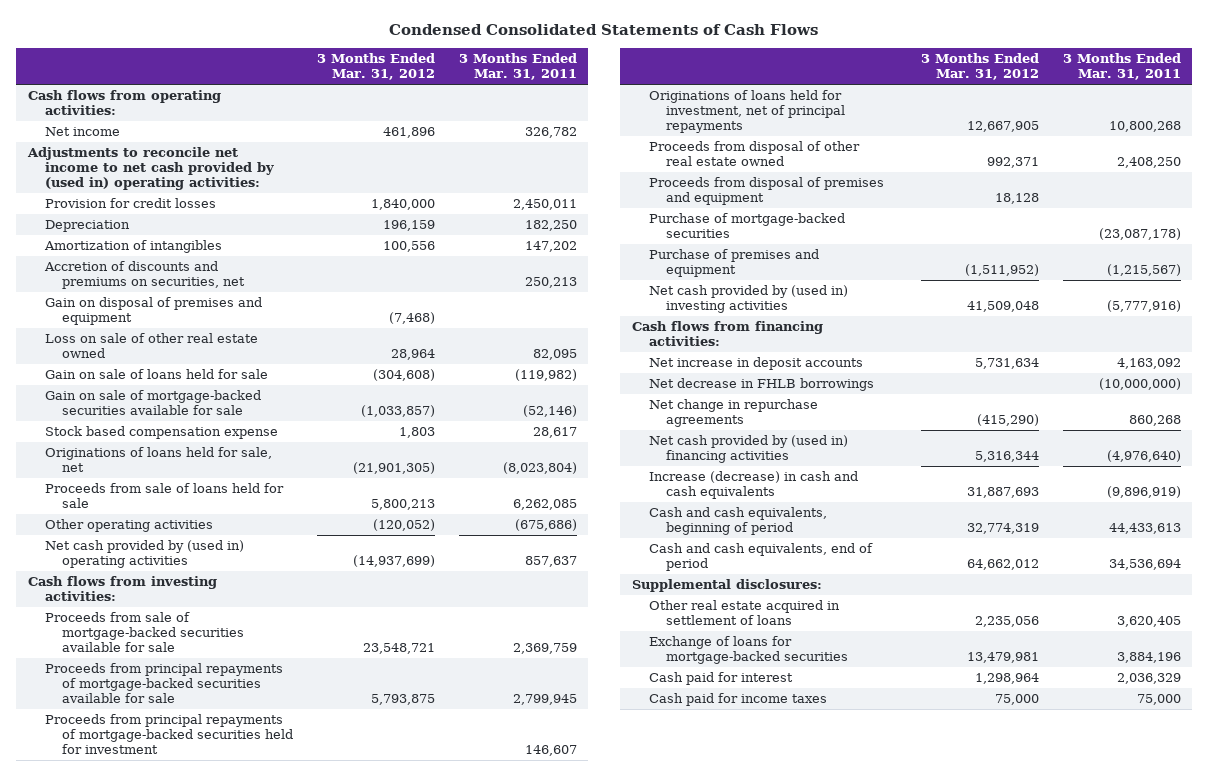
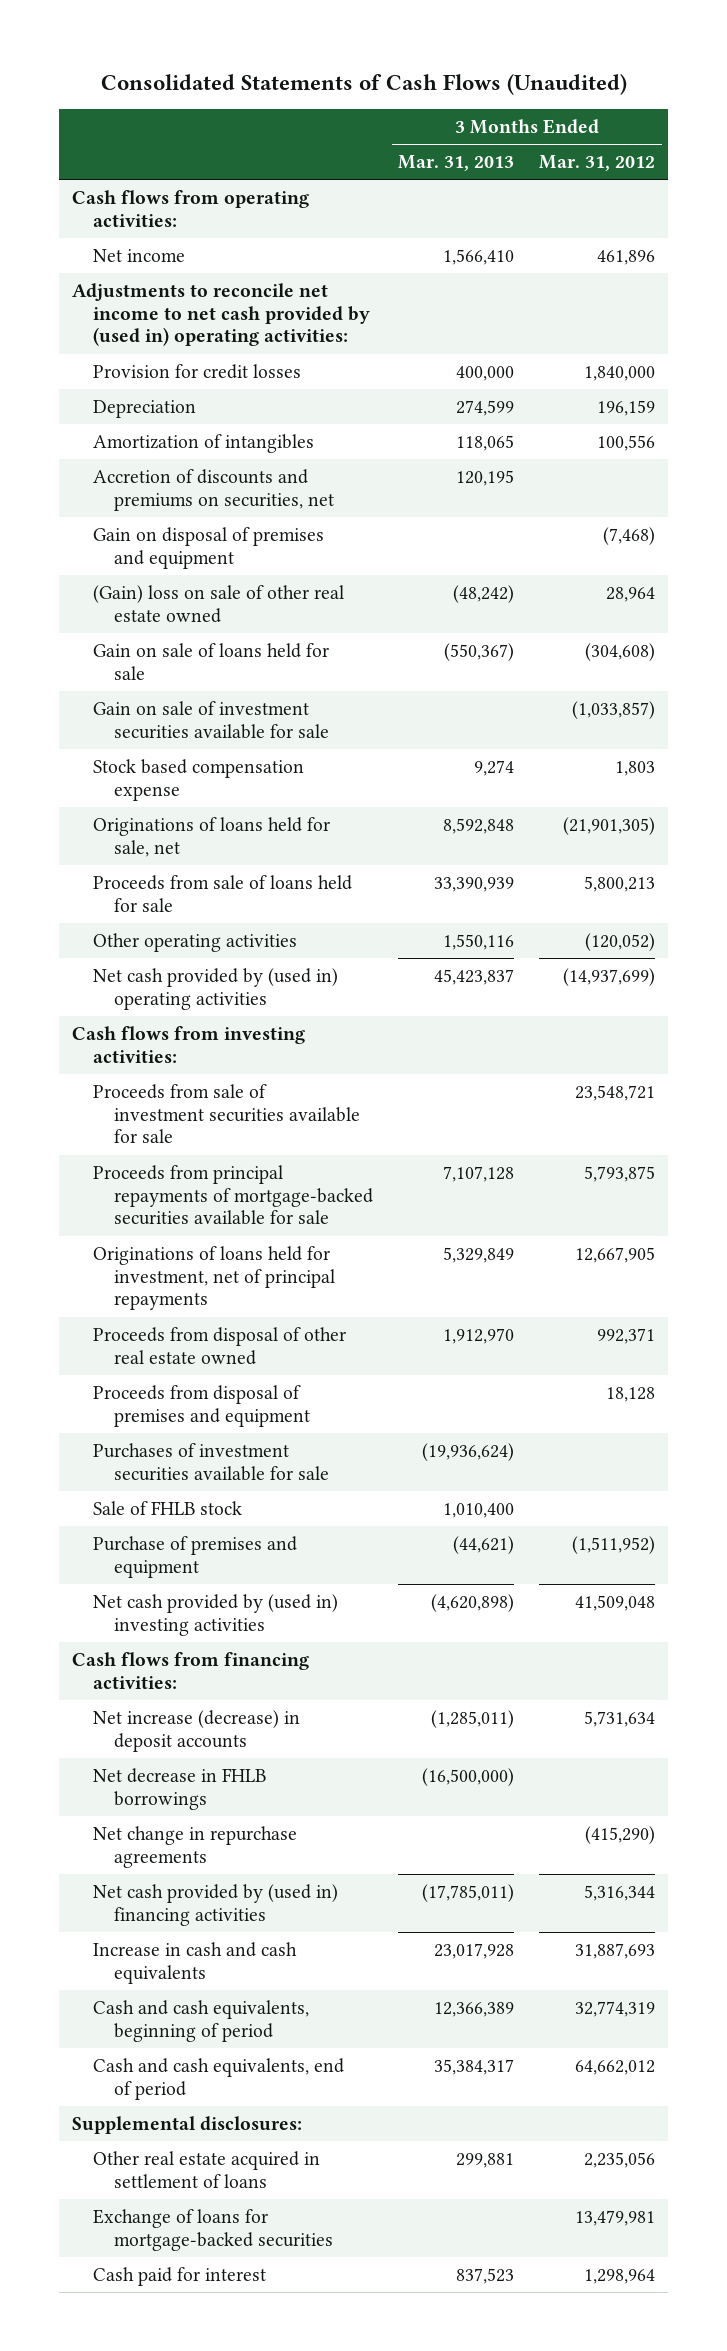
[389,24,819,36] Condensed Consolidated Statements of Cash Flows -> [100,73,627,95] Consolidated Statements of Cash Flows (Unaudited)
[458,53,577,81] 3 Months Ended Mar. 31, 2011 -> none
none -> [398,155,515,172] Mar. 31, 2013
[44,333,258,359] Loss on sale of other real estate owned -> [92,584,344,623] (Gain) loss on sale of other real estate owned
[44,390,261,416] Gain on sale of mortgage-backed securities available for sale -> [92,700,329,739] Gain on sale of investment securities available for sale
[44,612,245,653] Proceeds from sale of mortgage-backed securities available for sale -> [92,1083,360,1144] Proceeds from sale of investment securities available for sale
[44,714,294,755] Proceeds from principal repayments of mortgage-backed securities held for investment -> none
[649,213,846,239] Purchase of mortgage-backed securities -> none
none -> [92,1442,329,1481] Purchases of investment securities available for sale
none -> [92,1500,242,1515] Sale of FHLB stock
[649,357,864,371] Net increase in deposit accounts -> [92,1709,300,1752] Net increase (decrease) in deposit accounts
[649,471,859,500] Increase (decrease) in cash and cash equivalents -> [92,1941,297,1984] Increase in cash and cash equivalents
[649,693,828,707] Cash paid for income taxes -> none

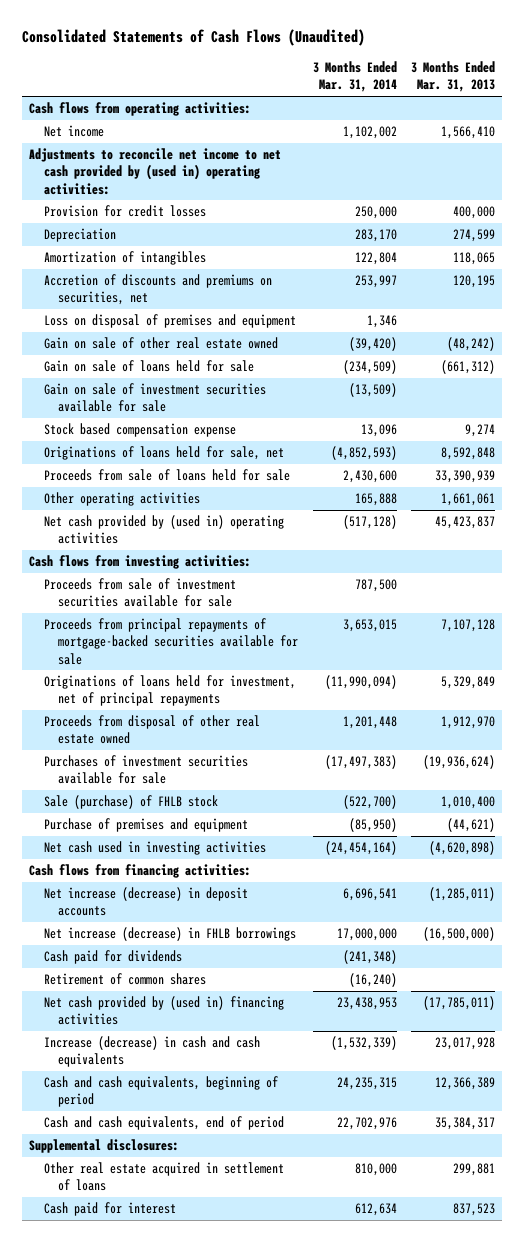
[539,155,656,172] Mar. 31, 2012 -> none
none -> [312,60,397,93] 3 Months Ended Mar. 31, 2014
[92,526,324,569] Gain on disposal of premises and equipment -> [43,314,296,329] Loss on disposal of premises and equipment
[92,584,344,623] (Gain) loss on sale of other real estate owned -> [43,337,278,350] Gain on sale of other real estate owned
[444,642,515,661] (550,367) -> [440,360,495,375] (661,312)
[443,933,515,950] 1,550,116 -> [440,493,495,507] 1,661,061
[92,1384,310,1427] Proceeds from disposal of premises and equipment -> none
[92,1500,242,1515] Sale of FHLB stock -> [43,795,218,810] Sale (purchase) of FHLB stock
[92,1593,338,1636] Net cash provided by (used in) investing activities -> [43,841,266,856] Net cash used in investing activities
[92,1825,297,1868] Net change in repurchase agreements -> none
[92,1767,266,1810] Net decrease in FHLB borrowings -> [43,927,296,942] Net increase (decrease) in FHLB borrowings
none -> [43,950,182,965] Cash paid for dividends
none -> [43,973,206,986] Retirement of common shares
[92,1941,297,1984] Increase in cash and cash equivalents -> [43,1036,260,1068] Increase (decrease) in cash and cash equivalents
[92,2208,333,2251] Exchange of loans for mortgage-backed securities -> none

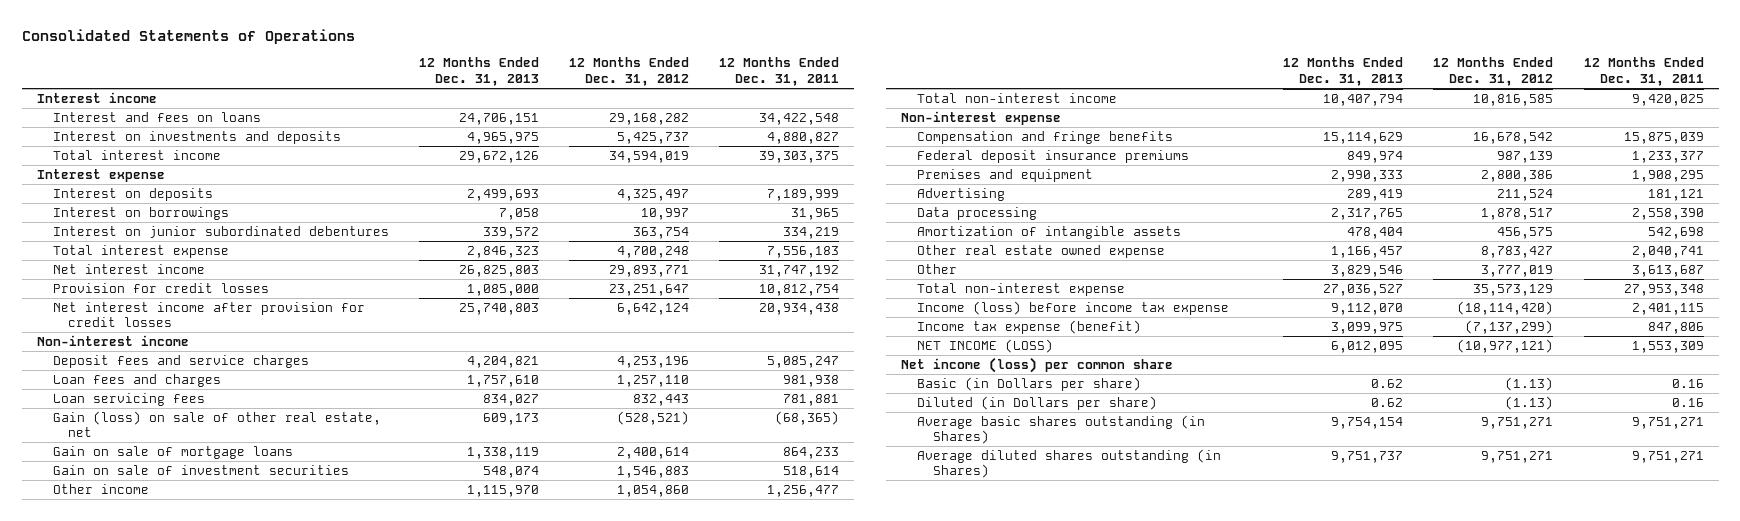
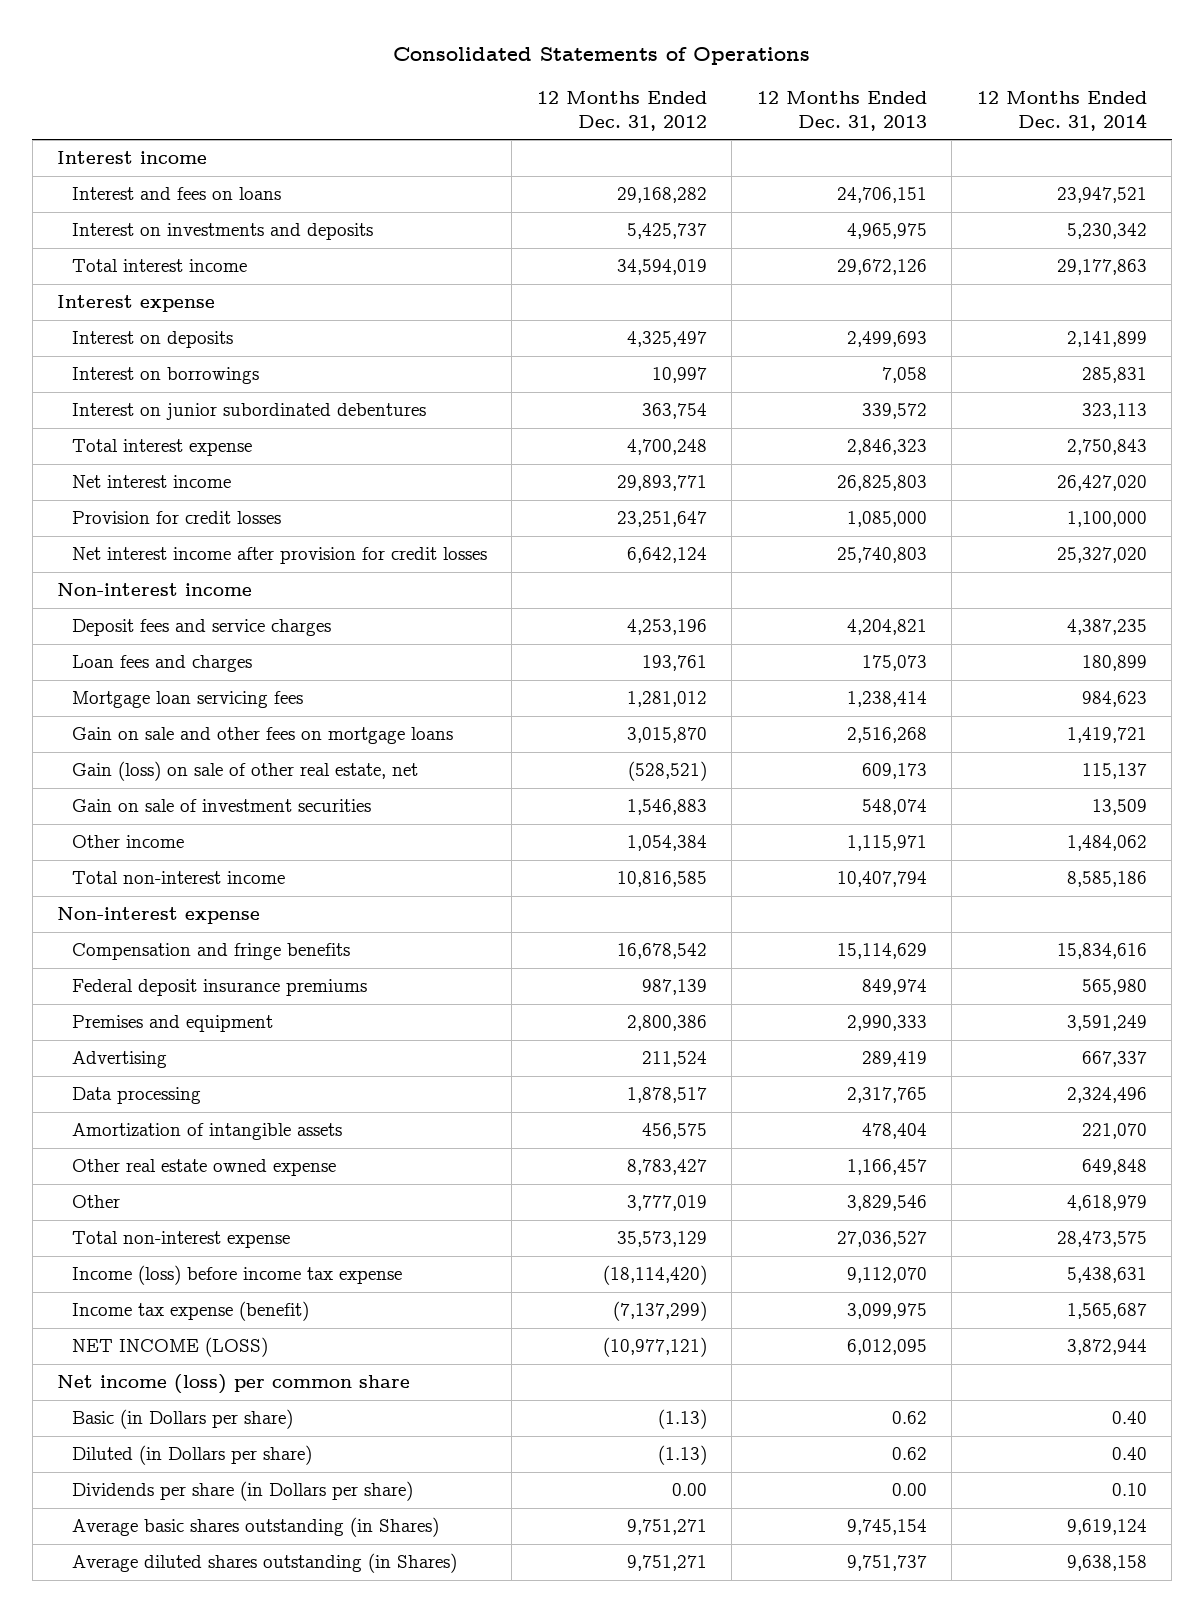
[719,57,840,87] 12 Months Ended Dec. 31, 2011 -> none
none -> [976,90,1147,131] 12 Months Ended Dec. 31, 2014
[466,374,539,387] 1,757,610 -> [861,655,927,672] 175,073
[617,374,690,387] 1,257,110 -> [641,655,707,672] 193,761
[52,392,205,406] Loan servicing fees -> [71,691,303,709] Mortgage loan servicing fees
[482,393,539,406] 834,027 -> [846,691,927,708] 1,238,414
[633,393,690,406] 832,443 -> [626,691,707,708] 1,281,012
none -> [71,727,453,745] Gain on sale and other fees on mortgage loans
[52,445,293,459] Gain on sale of mortgage loans -> none
[466,484,539,497] 1,115,970 -> [846,835,927,852] 1,115,971
[617,484,690,497] 1,054,860 -> [626,835,707,852] 1,054,384
none -> [71,1481,413,1502] Dividends per share (in Dollars per share)
[1331,416,1404,429] 9,754,154 -> [846,1519,927,1536] 9,745,154

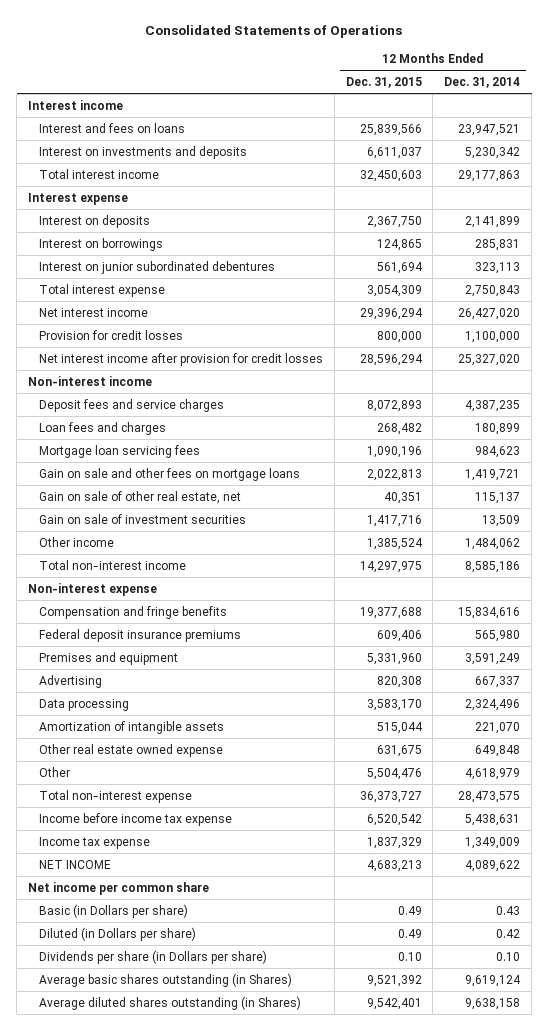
[536,90,707,131] 12 Months Ended Dec. 31, 2012 -> none
[756,90,927,131] 12 Months Ended Dec. 31, 2013 -> none
none -> [345,76,422,88] Dec. 31, 2015
[71,761,418,782] Gain (loss) on sale of other real estate, net -> [38,490,241,504] Gain on sale of other real estate, net
[71,1265,402,1286] Income (loss) before income tax expense -> [38,812,232,826] Income before income tax expense
[71,1301,309,1322] Income tax expense (benefit) -> [38,836,150,849] Income tax expense
[1066,1303,1147,1320] 1,565,687 -> [465,836,521,849] 1,349,009
[71,1337,268,1358] NET INCOME (LOSS) -> [38,859,111,869] NET INCOME
[1066,1339,1147,1356] 3,872,944 -> [465,859,521,872] 4,089,622
[57,1374,411,1395] Net income (loss) per common share -> [28,881,210,895] Net income per common share
[1111,1411,1147,1425] 0.40 -> [496,905,521,915] 0.43
[1111,1447,1147,1461] 0.40 -> [496,928,521,938] 0.42

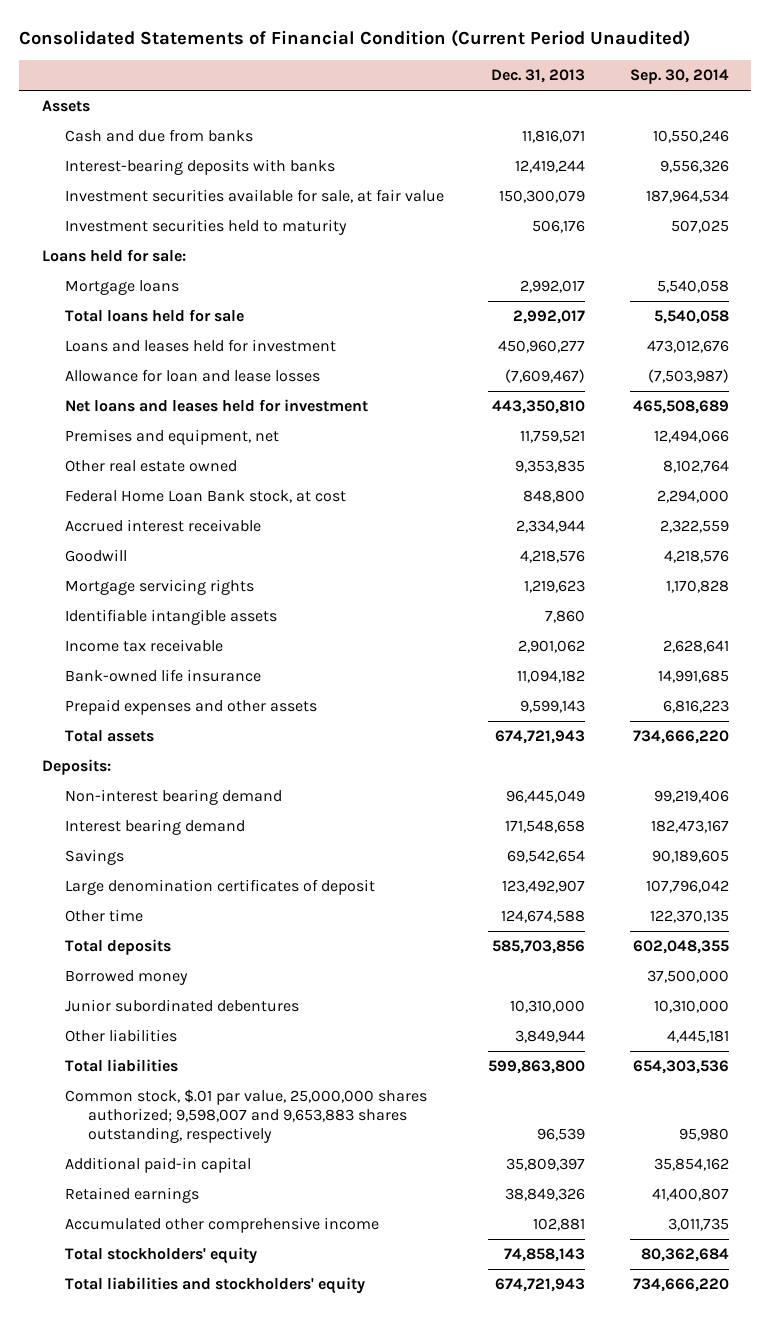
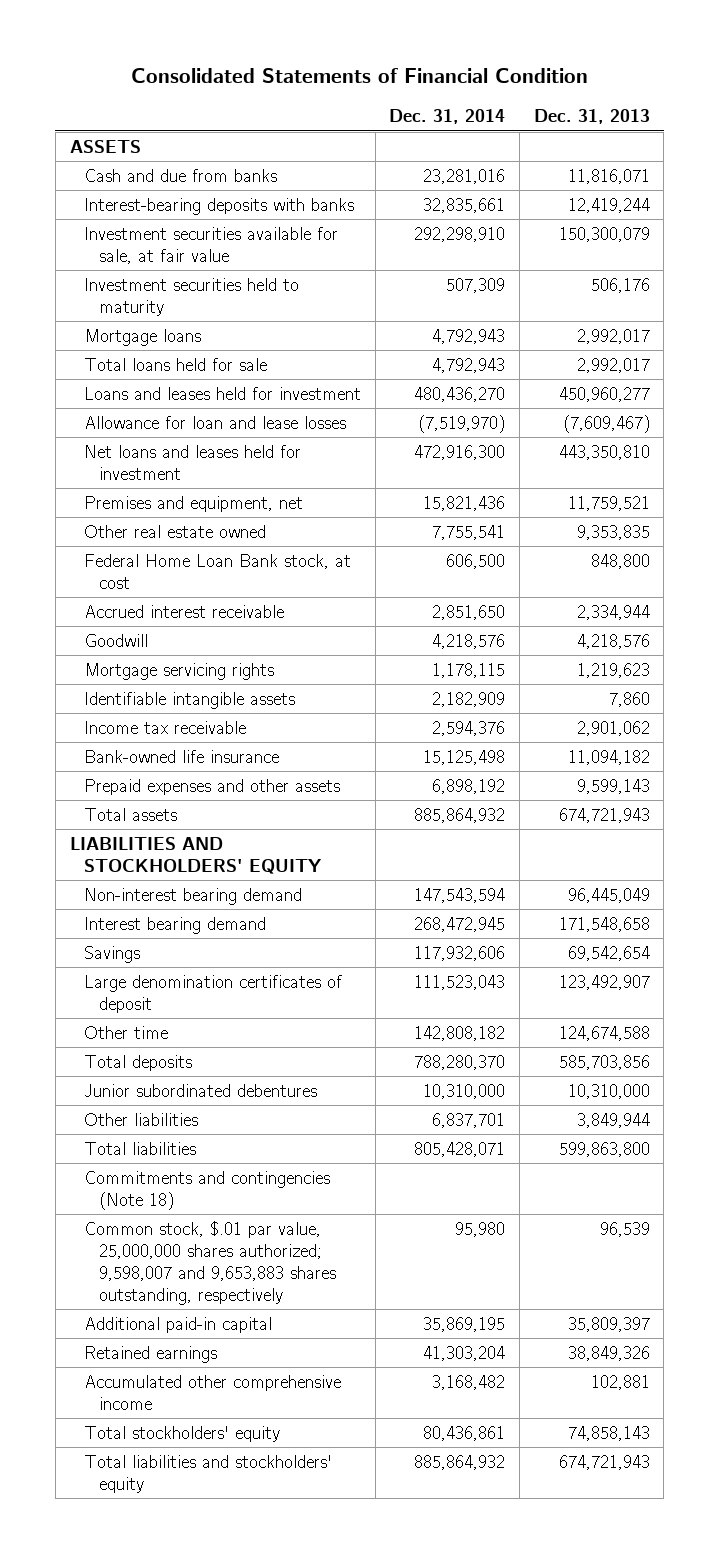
[19,30,691,48] Consolidated Statements of Financial Condition (Current Period Unaudited) -> [130,68,588,84] Consolidated Statements of Financial Condition
[629,69,729,85] Sep. 30, 2014 -> none
none -> [389,109,506,125] Dec. 31, 2014
[41,100,90,113] Assets -> [69,139,141,153] ASSETS
[41,249,186,263] Loans held for sale: -> none
[41,759,111,776] Deposits: -> none
none -> [69,836,323,874] LIABILITIES AND STOCKHOLDERS' EQUITY
[64,970,188,986] Borrowed money -> none
none -> [84,1170,331,1210] Commitments and contingencies (Note 18)

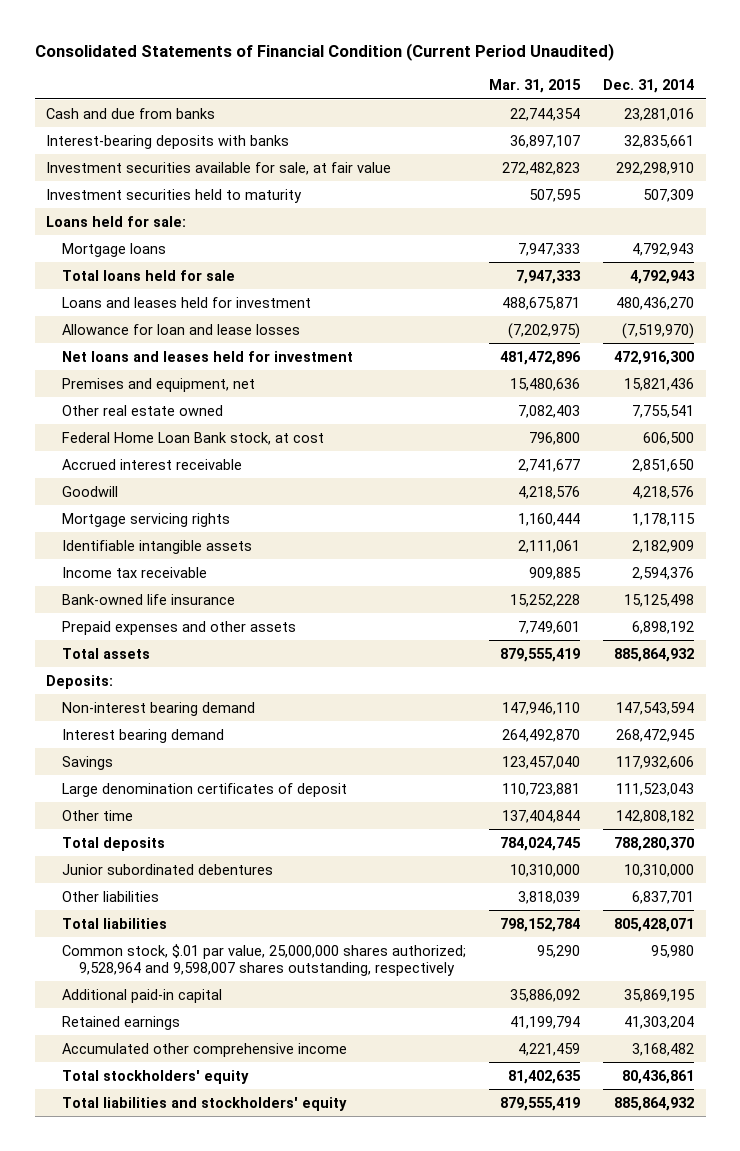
[130,68,588,84] Consolidated Statements of Financial Condition -> [34,43,614,62] Consolidated Statements of Financial Condition (Current Period Unaudited)
[533,109,650,125] Dec. 31, 2013 -> none
none -> [489,79,582,94] Mar. 31, 2015
[69,139,141,153] ASSETS -> none
none -> [46,215,187,227] Loans held for sale:
[69,836,323,874] LIABILITIES AND STOCKHOLDERS' EQUITY -> none
none -> [46,674,114,689] Deposits:
[84,1170,331,1210] Commitments and contingencies (Note 18) -> none
[84,1220,336,1305] Common stock, $.01 par value, 25,000,000 shares authorized; 9,598,007 and 9,653,883 shares outstanding, respectively -> [62,943,467,977] Common stock, $.01 par value, 25,000,000 shares authorized; 9,528,964 and 9,598,007 shares outstanding, respectively

